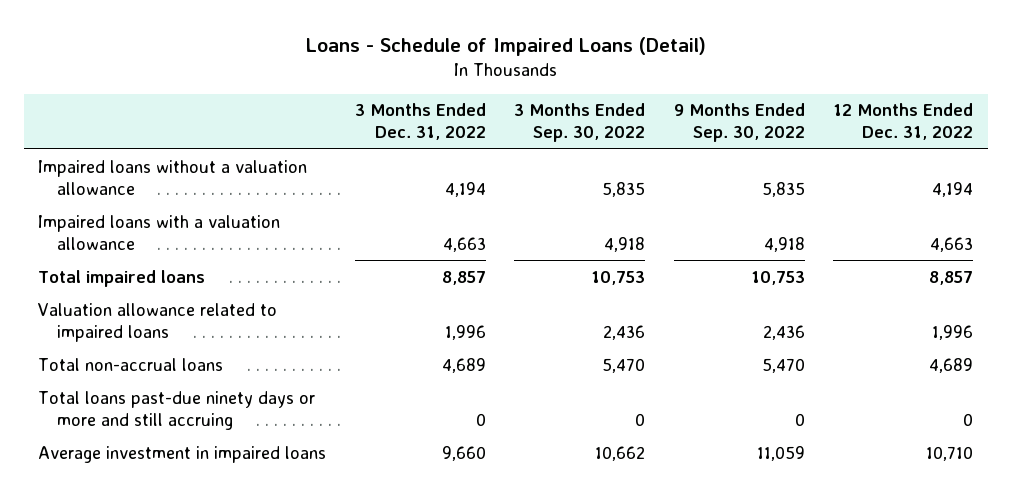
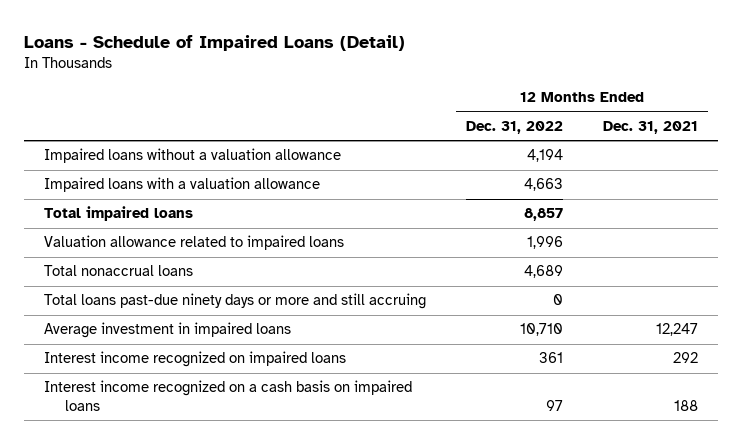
[354,103,486,141] 3 Months Ended Dec. 31, 2022 -> none
[514,103,646,143] 3 Months Ended Sep. 30, 2022 -> none
[673,103,805,143] 9 Months Ended Sep. 30, 2022 -> none
none -> [602,121,698,135] Dec. 31, 2021
[38,357,224,371] Total non-accrual loans -> [44,265,194,277] Total nonaccrual loans
none -> [44,351,347,368] Interest income recognized on impaired loans
none -> [44,380,413,411] Interest income recognized on a cash basis on impaired loans

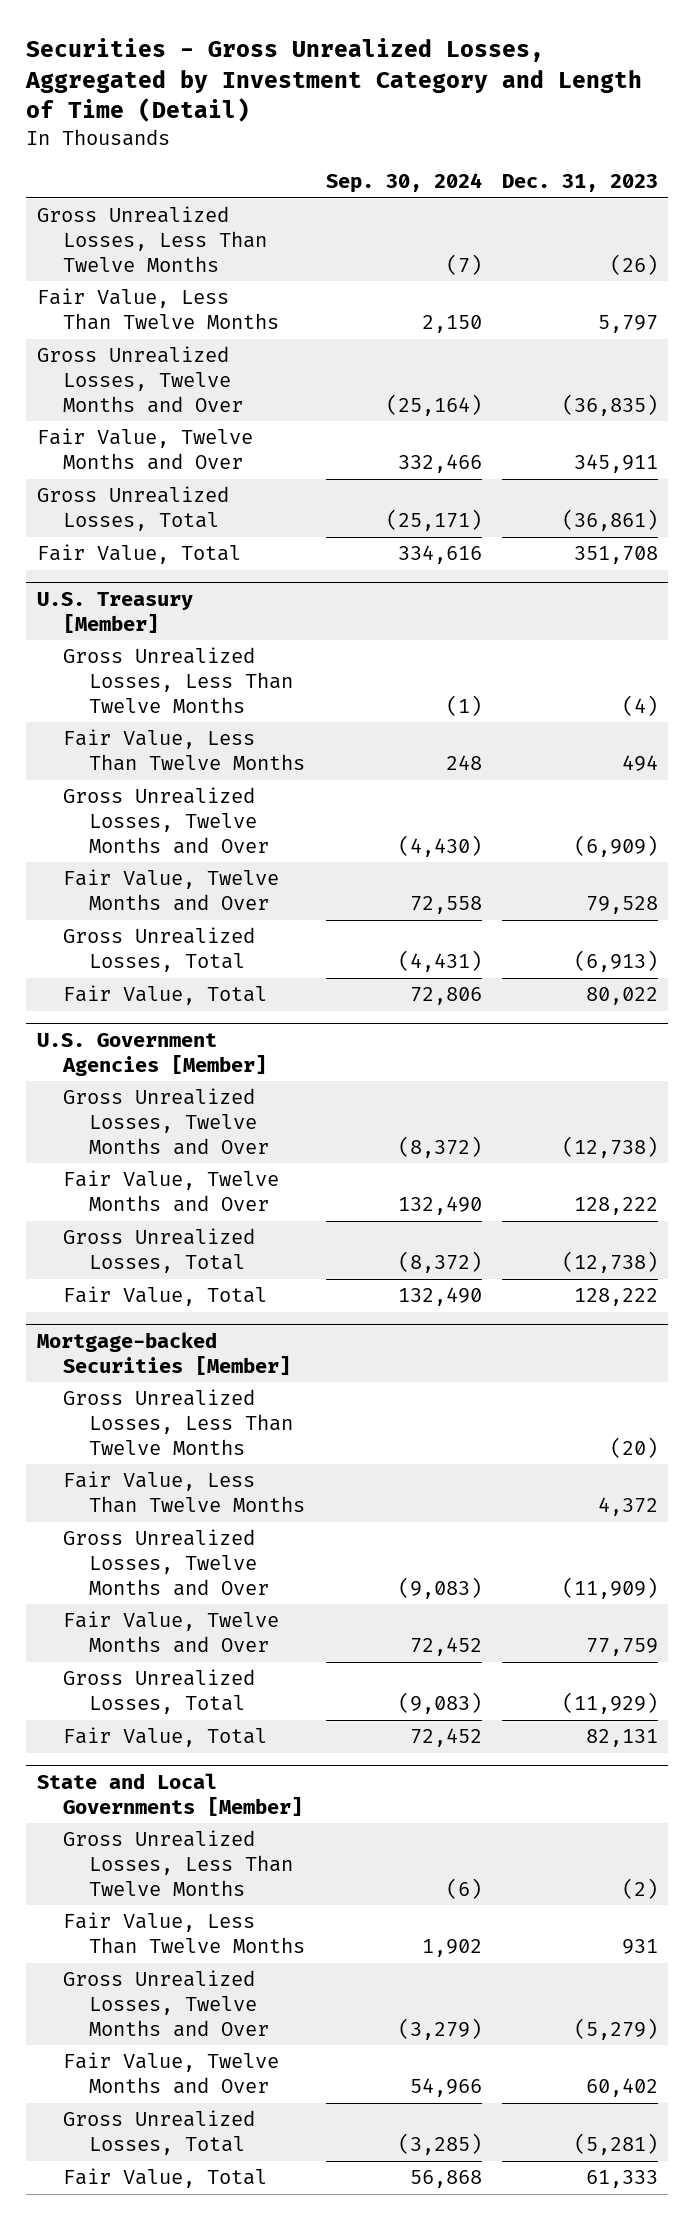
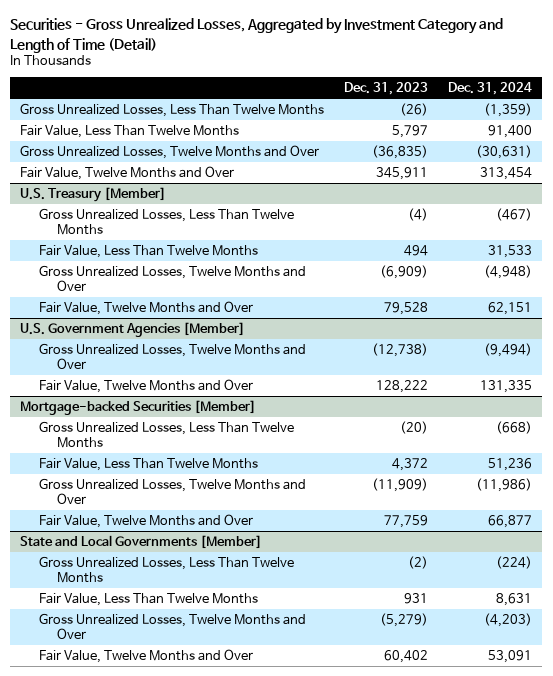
[325,173,482,194] Sep. 30, 2024 -> none
none -> [448,82,533,96] Dec. 31, 2024
[36,486,229,532] Gross Unrealized Losses, Total -> none
[36,544,241,565] Fair Value, Total -> none
[62,927,255,973] Gross Unrealized Losses, Total -> none
[62,985,267,1006] Fair Value, Total -> none
[62,1228,255,1274] Gross Unrealized Losses, Total -> none
[62,1286,267,1307] Fair Value, Total -> none
[62,1669,255,1715] Gross Unrealized Losses, Total -> none
[62,1727,267,1748] Fair Value, Total -> none
[62,2110,255,2156] Gross Unrealized Losses, Total -> none
[62,2168,267,2189] Fair Value, Total -> none

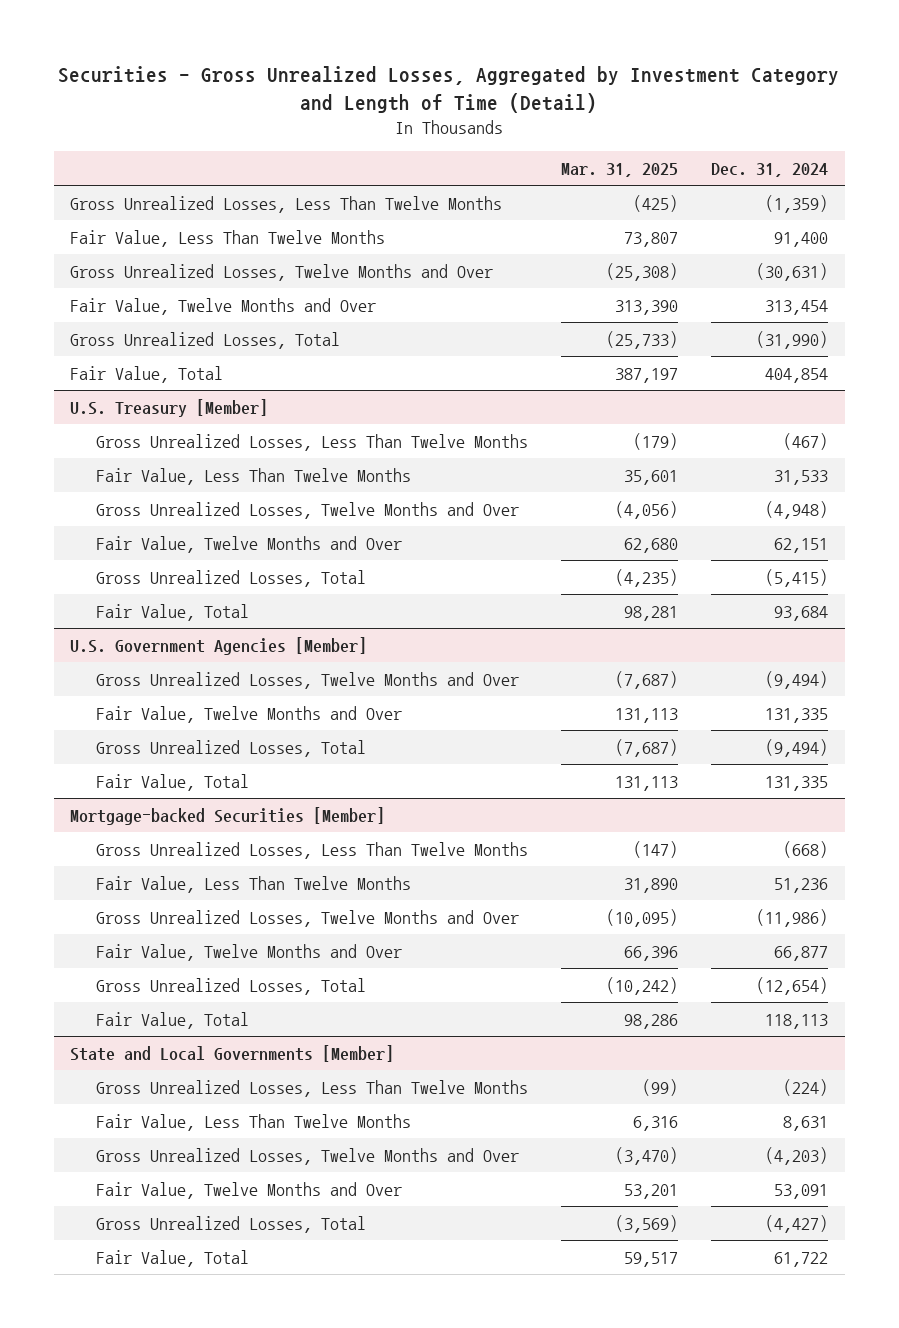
[344,82,429,96] Dec. 31, 2023 -> none
none -> [561,162,679,177] Mar. 31, 2025
none -> [70,331,341,349] Gross Unrealized Losses, Total
none -> [70,365,224,383] Fair Value, Total
none -> [96,569,367,587] Gross Unrealized Losses, Total
none -> [96,603,250,621] Fair Value, Total
none -> [96,739,367,757] Gross Unrealized Losses, Total
none -> [96,773,250,791] Fair Value, Total
none -> [96,977,367,995] Gross Unrealized Losses, Total
none -> [96,1011,250,1029] Fair Value, Total
none -> [96,1215,367,1233] Gross Unrealized Losses, Total
none -> [96,1249,250,1267] Fair Value, Total

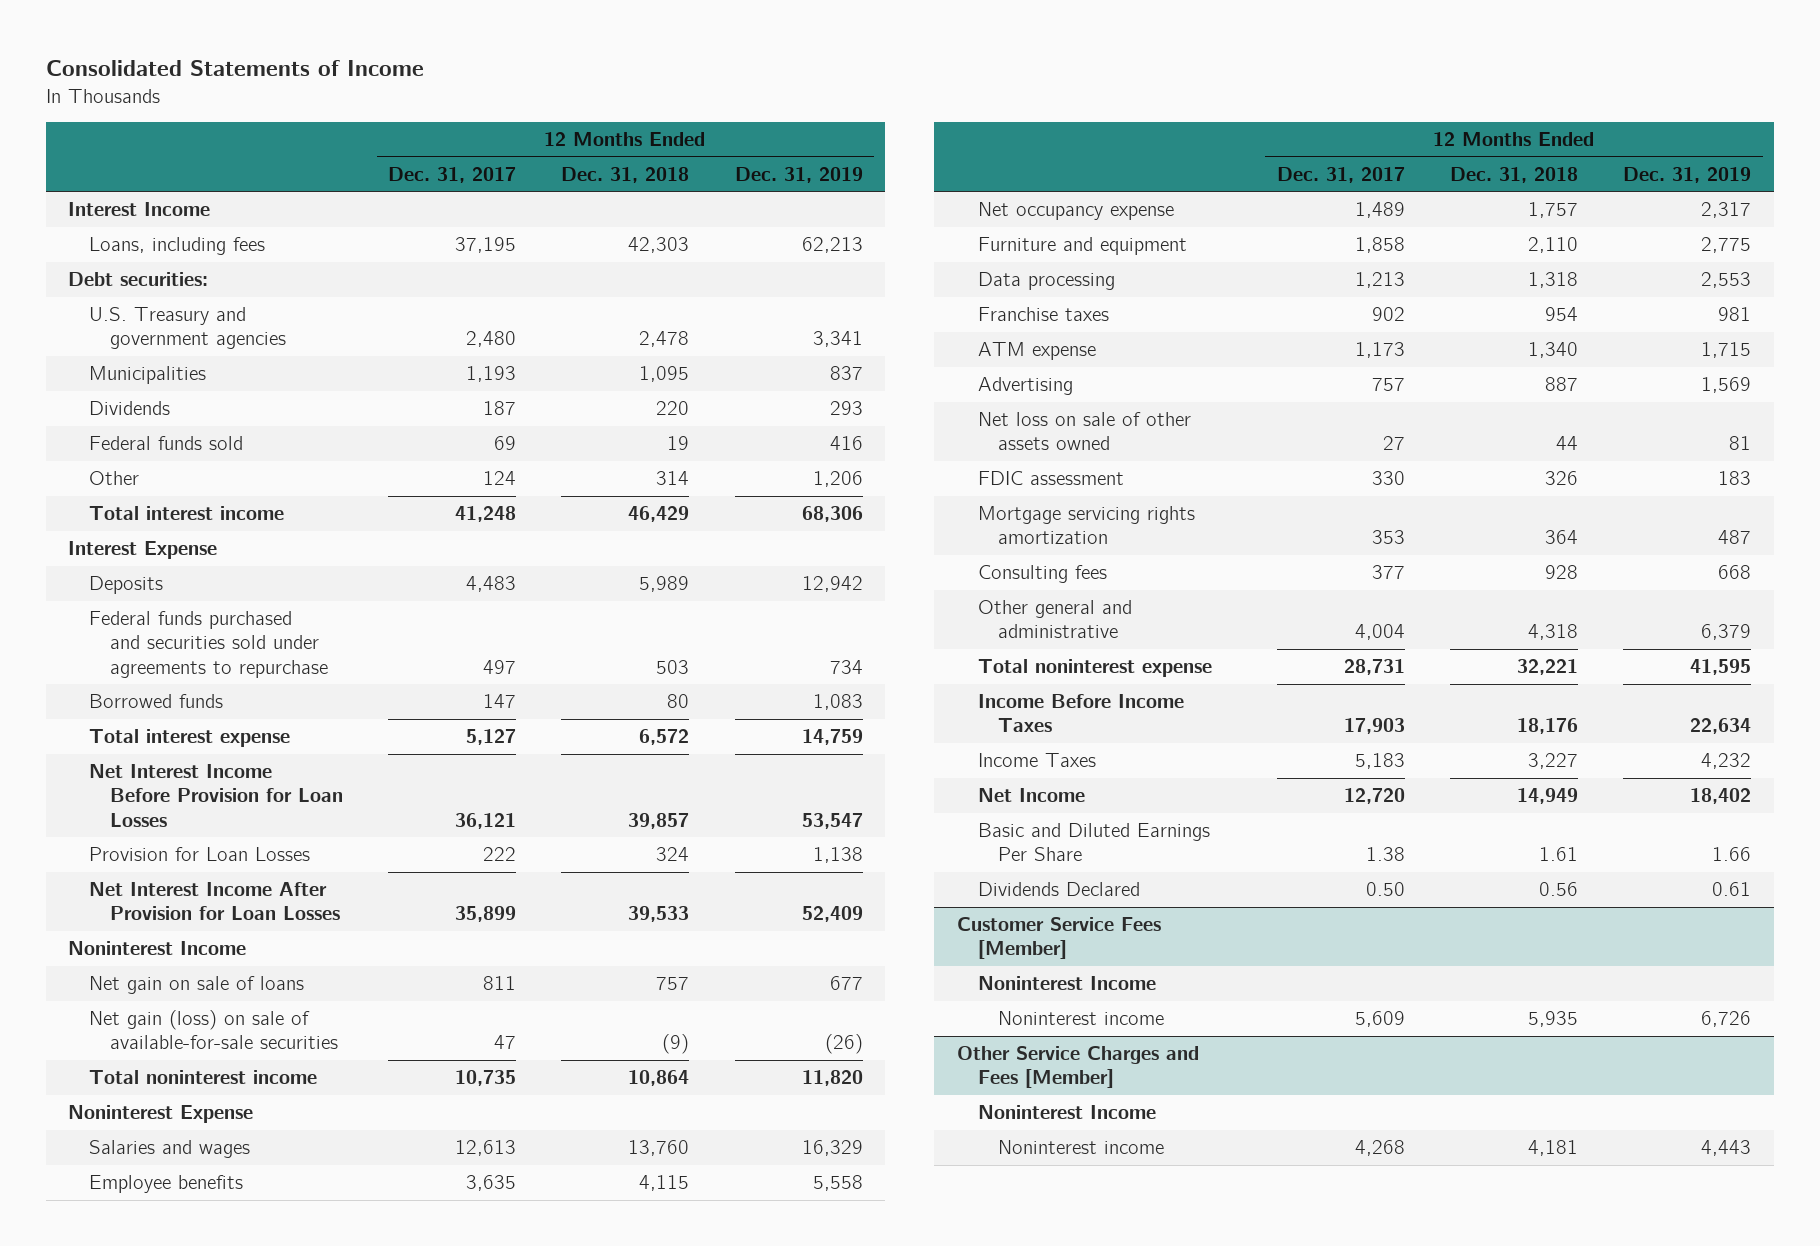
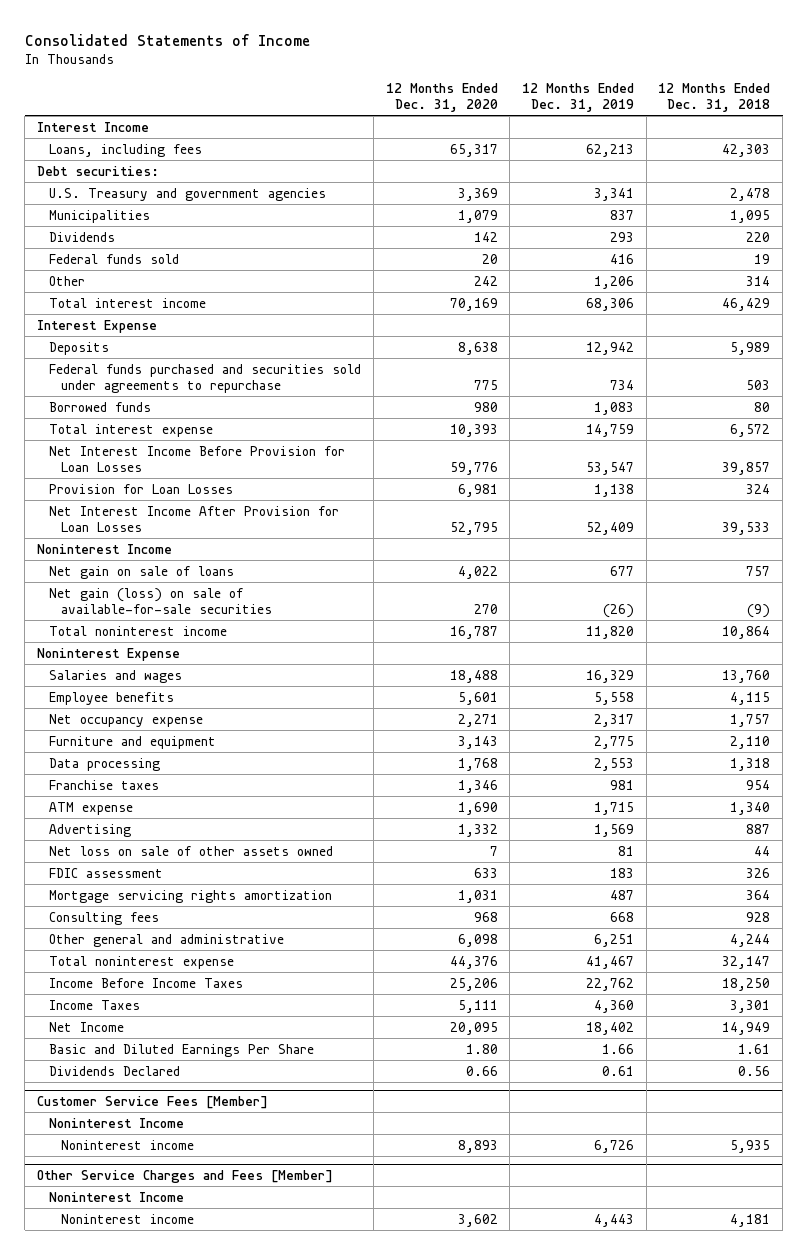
[388,166,517,183] Dec. 31, 2017 -> none
none -> [385,82,498,113] 12 Months Ended Dec. 31, 2020
[1528,624,1579,641] 4,318 -> [730,933,771,947] 4,244
[1701,624,1752,641] 6,379 -> [594,933,635,947] 6,251
[1517,659,1579,676] 32,221 -> [722,955,771,969] 32,147
[1690,659,1752,676] 41,595 -> [586,955,635,969] 41,467
[1517,718,1579,735] 18,176 -> [722,977,771,991] 18,250
[1690,718,1752,735] 22,634 -> [586,977,635,991] 22,762
[1528,753,1579,770] 3,227 -> [730,999,771,1013] 3,301
[1701,753,1752,770] 4,232 -> [594,999,635,1013] 4,360

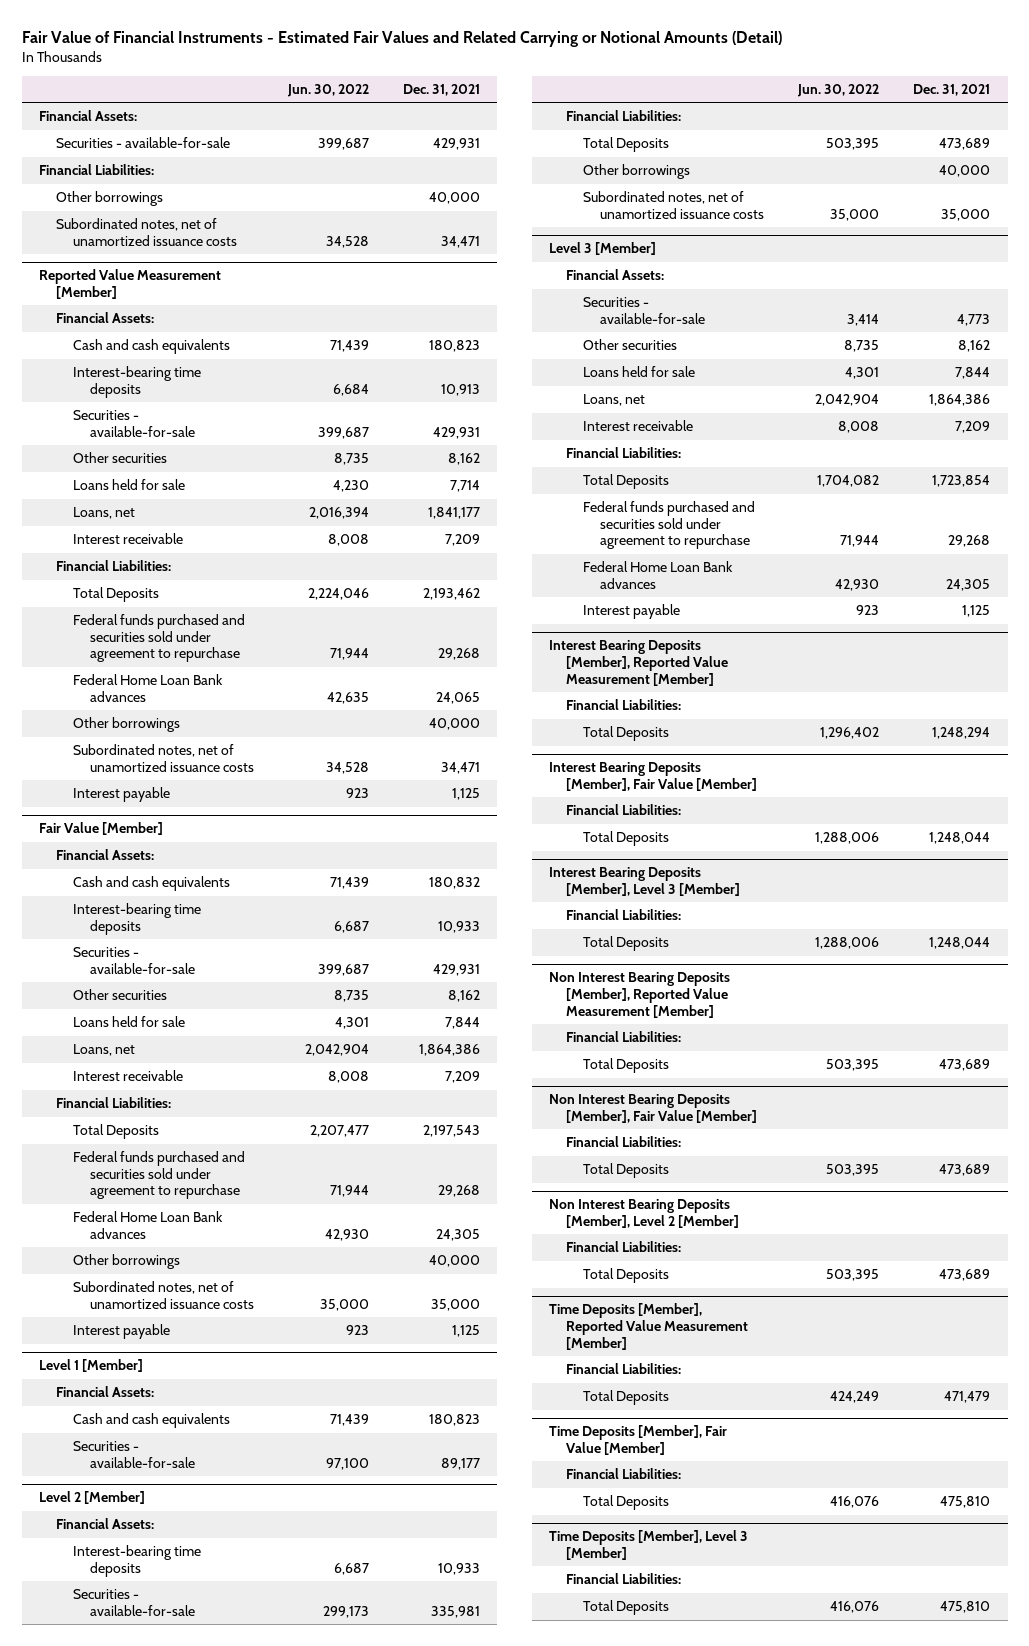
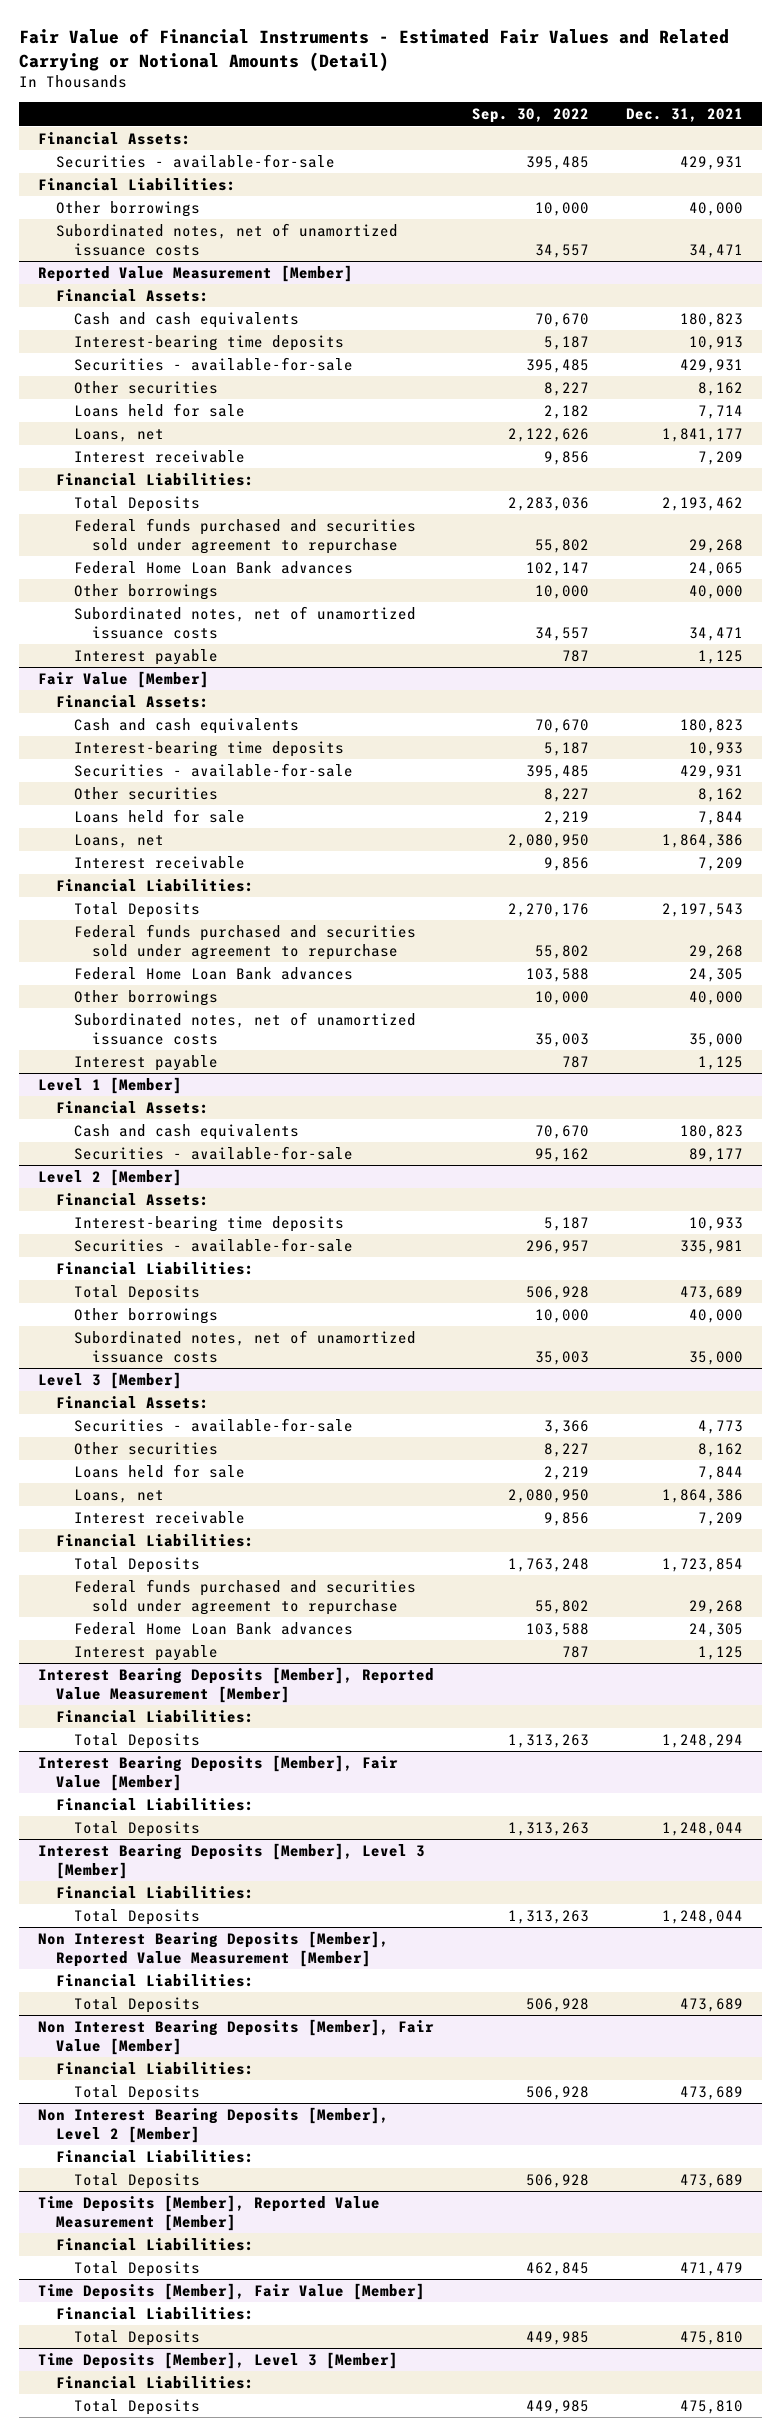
[287,83,370,97] Jun. 30, 2022 -> none
none -> [471,108,589,124] Sep. 30, 2022
[429,877,481,890] 180,832 -> [680,719,744,734] 180,823

